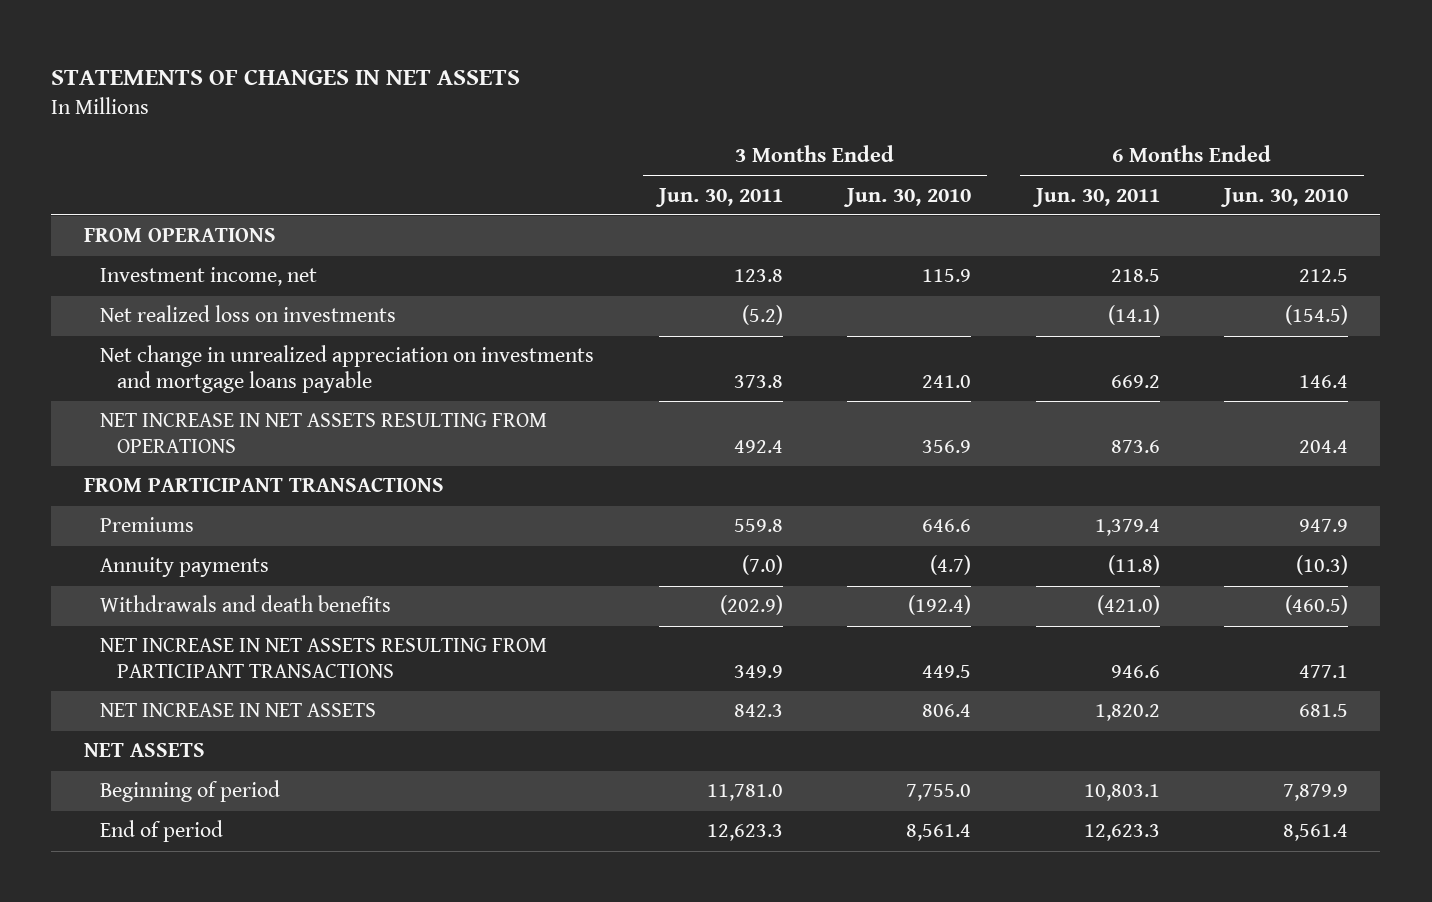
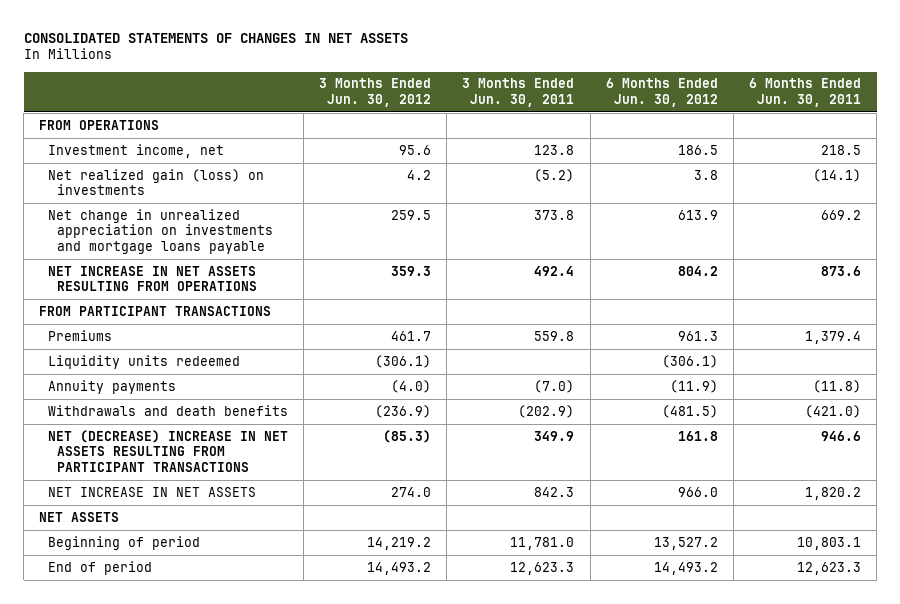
[51,68,521,85] STATEMENTS OF CHANGES IN NET ASSETS -> [23,32,408,43] CONSOLIDATED STATEMENTS OF CHANGES IN NET ASSETS
[843,187,972,207] Jun. 30, 2010 -> none
[1220,187,1349,207] Jun. 30, 2010 -> none
none -> [319,78,432,107] 3 Months Ended Jun. 30, 2012
none -> [605,78,718,107] 6 Months Ended Jun. 30, 2012
[100,305,397,323] Net realized loss on investments -> [47,168,264,196] Net realized gain (loss) on investments
none -> [47,354,240,369] Liquidity units redeemed
[100,638,548,678] NET INCREASE IN NET ASSETS RESULTING FROM PARTICIPANT TRANSACTIONS -> [47,429,288,472] NET (DECREASE) INCREASE IN NET ASSETS RESULTING FROM PARTICIPANT TRANSACTIONS

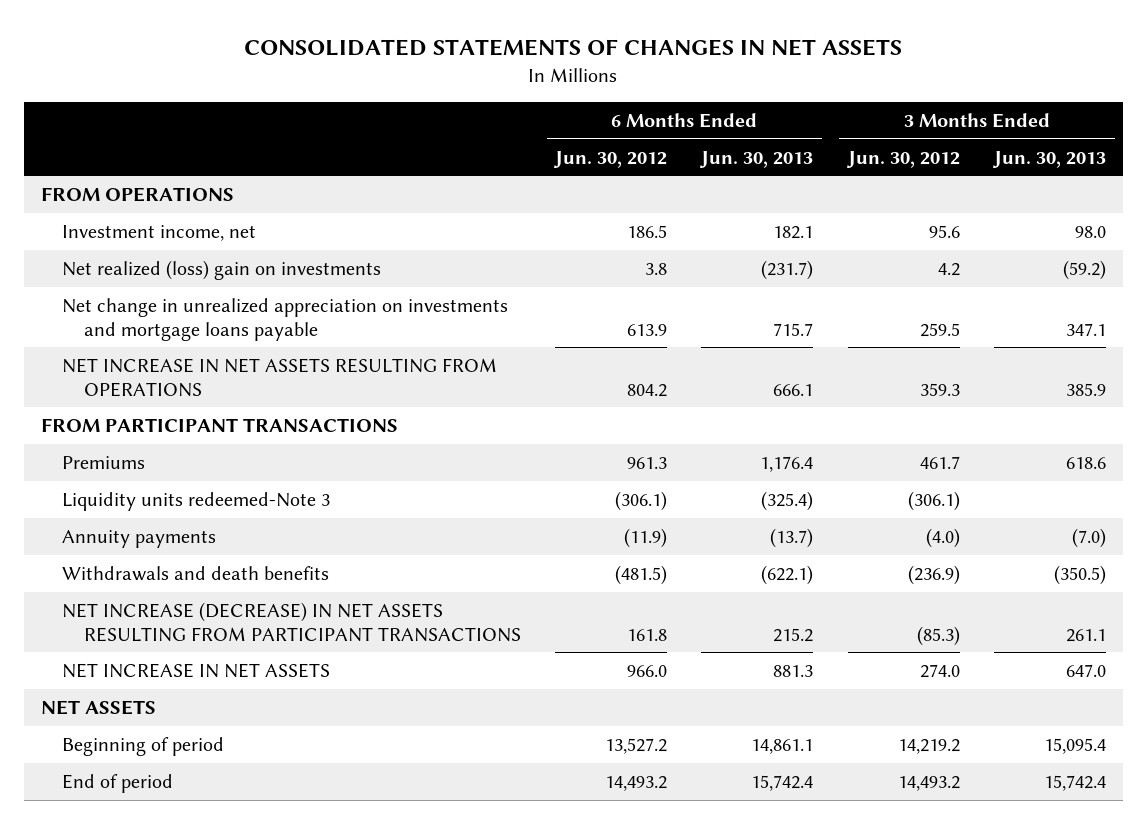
[462,78,575,107] 3 Months Ended Jun. 30, 2011 -> none
[748,78,861,107] 6 Months Ended Jun. 30, 2011 -> none
none -> [699,150,814,168] Jun. 30, 2013
none -> [991,150,1106,168] Jun. 30, 2013
[47,168,264,196] Net realized gain (loss) on investments -> [62,259,382,280] Net realized (loss) gain on investments
[47,354,240,369] Liquidity units redeemed -> [62,491,331,511] Liquidity units redeemed-Note 3
[47,429,288,472] NET (DECREASE) INCREASE IN NET ASSETS RESULTING FROM PARTICIPANT TRANSACTIONS -> [62,601,522,642] NET INCREASE (DECREASE) IN NET ASSETS RESULTING FROM PARTICIPANT TRANSACTIONS

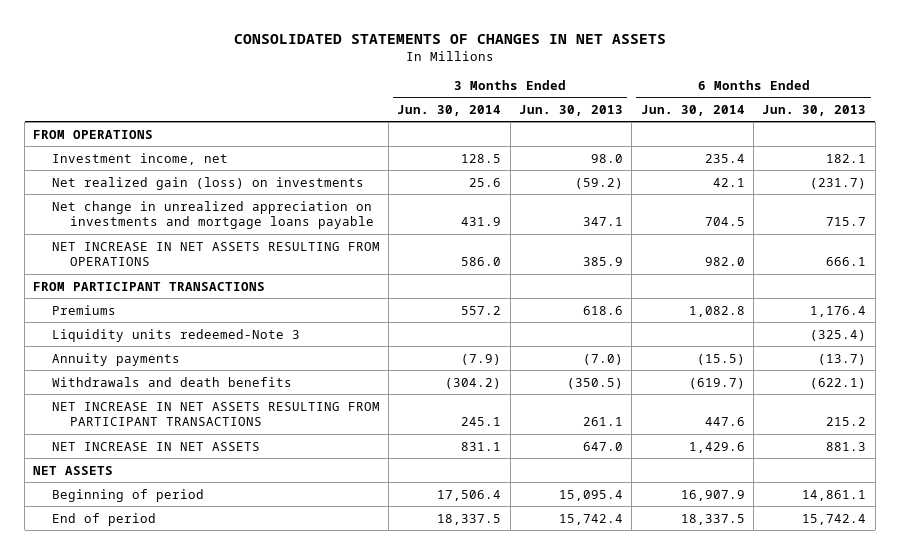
[553,150,668,168] Jun. 30, 2012 -> none
[845,150,960,168] Jun. 30, 2012 -> none
none -> [397,104,502,116] Jun. 30, 2014
none -> [640,104,745,116] Jun. 30, 2014
[62,259,382,280] Net realized (loss) gain on investments -> [51,176,364,190] Net realized gain (loss) on investments
[62,601,522,642] NET INCREASE (DECREASE) IN NET ASSETS RESULTING FROM PARTICIPANT TRANSACTIONS -> [51,401,380,427] NET INCREASE IN NET ASSETS RESULTING FROM PARTICIPANT TRANSACTIONS

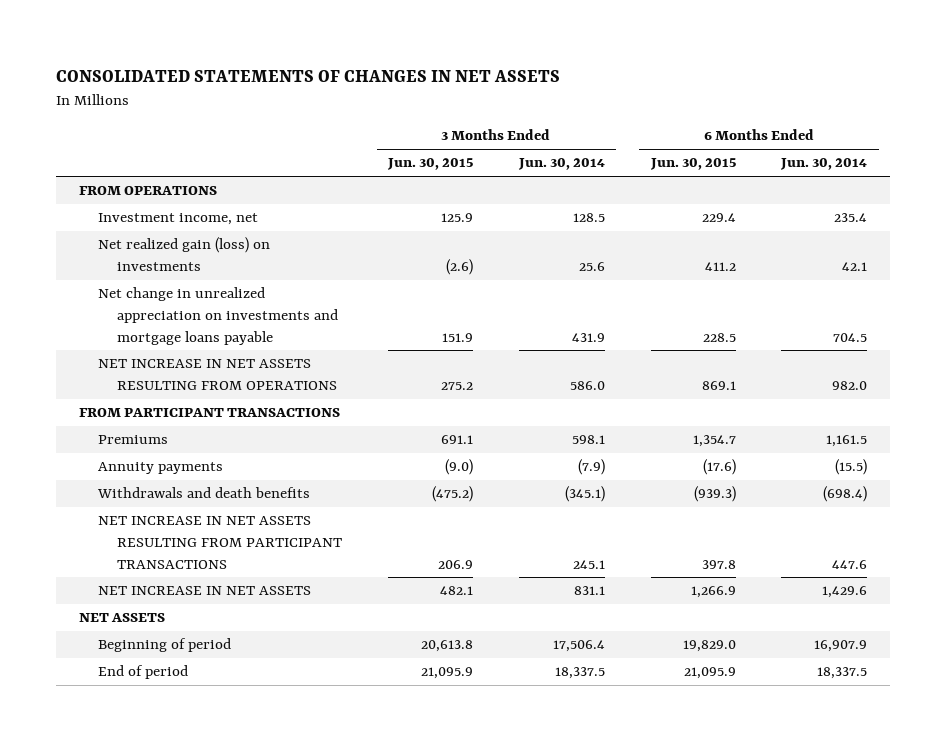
[519,104,624,116] Jun. 30, 2013 -> none
[762,104,867,116] Jun. 30, 2013 -> none
none -> [386,158,473,171] Jun. 30, 2015
none -> [649,158,736,171] Jun. 30, 2015
[51,328,300,342] Liquidity units redeemed-Note 3 -> none
[461,305,502,315] 557.2 -> [571,435,605,445] 598.1
[688,305,745,317] 1,082.8 -> [826,435,868,448] 1,161.5
[445,377,502,389] (304.2) -> [564,486,605,503] (345.1)
[688,377,745,389] (619.7) -> [823,486,868,503] (698.4)

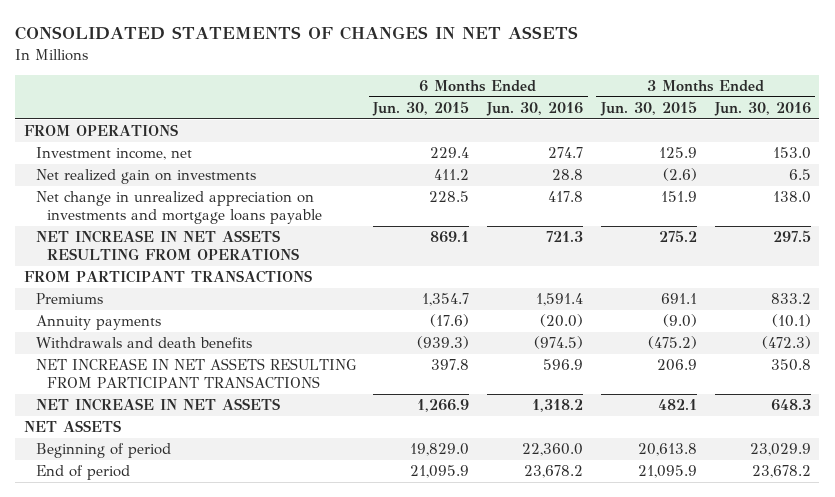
[517,158,605,171] Jun. 30, 2014 -> none
[780,158,868,171] Jun. 30, 2014 -> none
none -> [486,102,584,117] Jun. 30, 2016
none -> [713,102,811,117] Jun. 30, 2016
[98,237,271,271] Net realized gain (loss) on investments -> [35,169,256,185] Net realized gain on investments

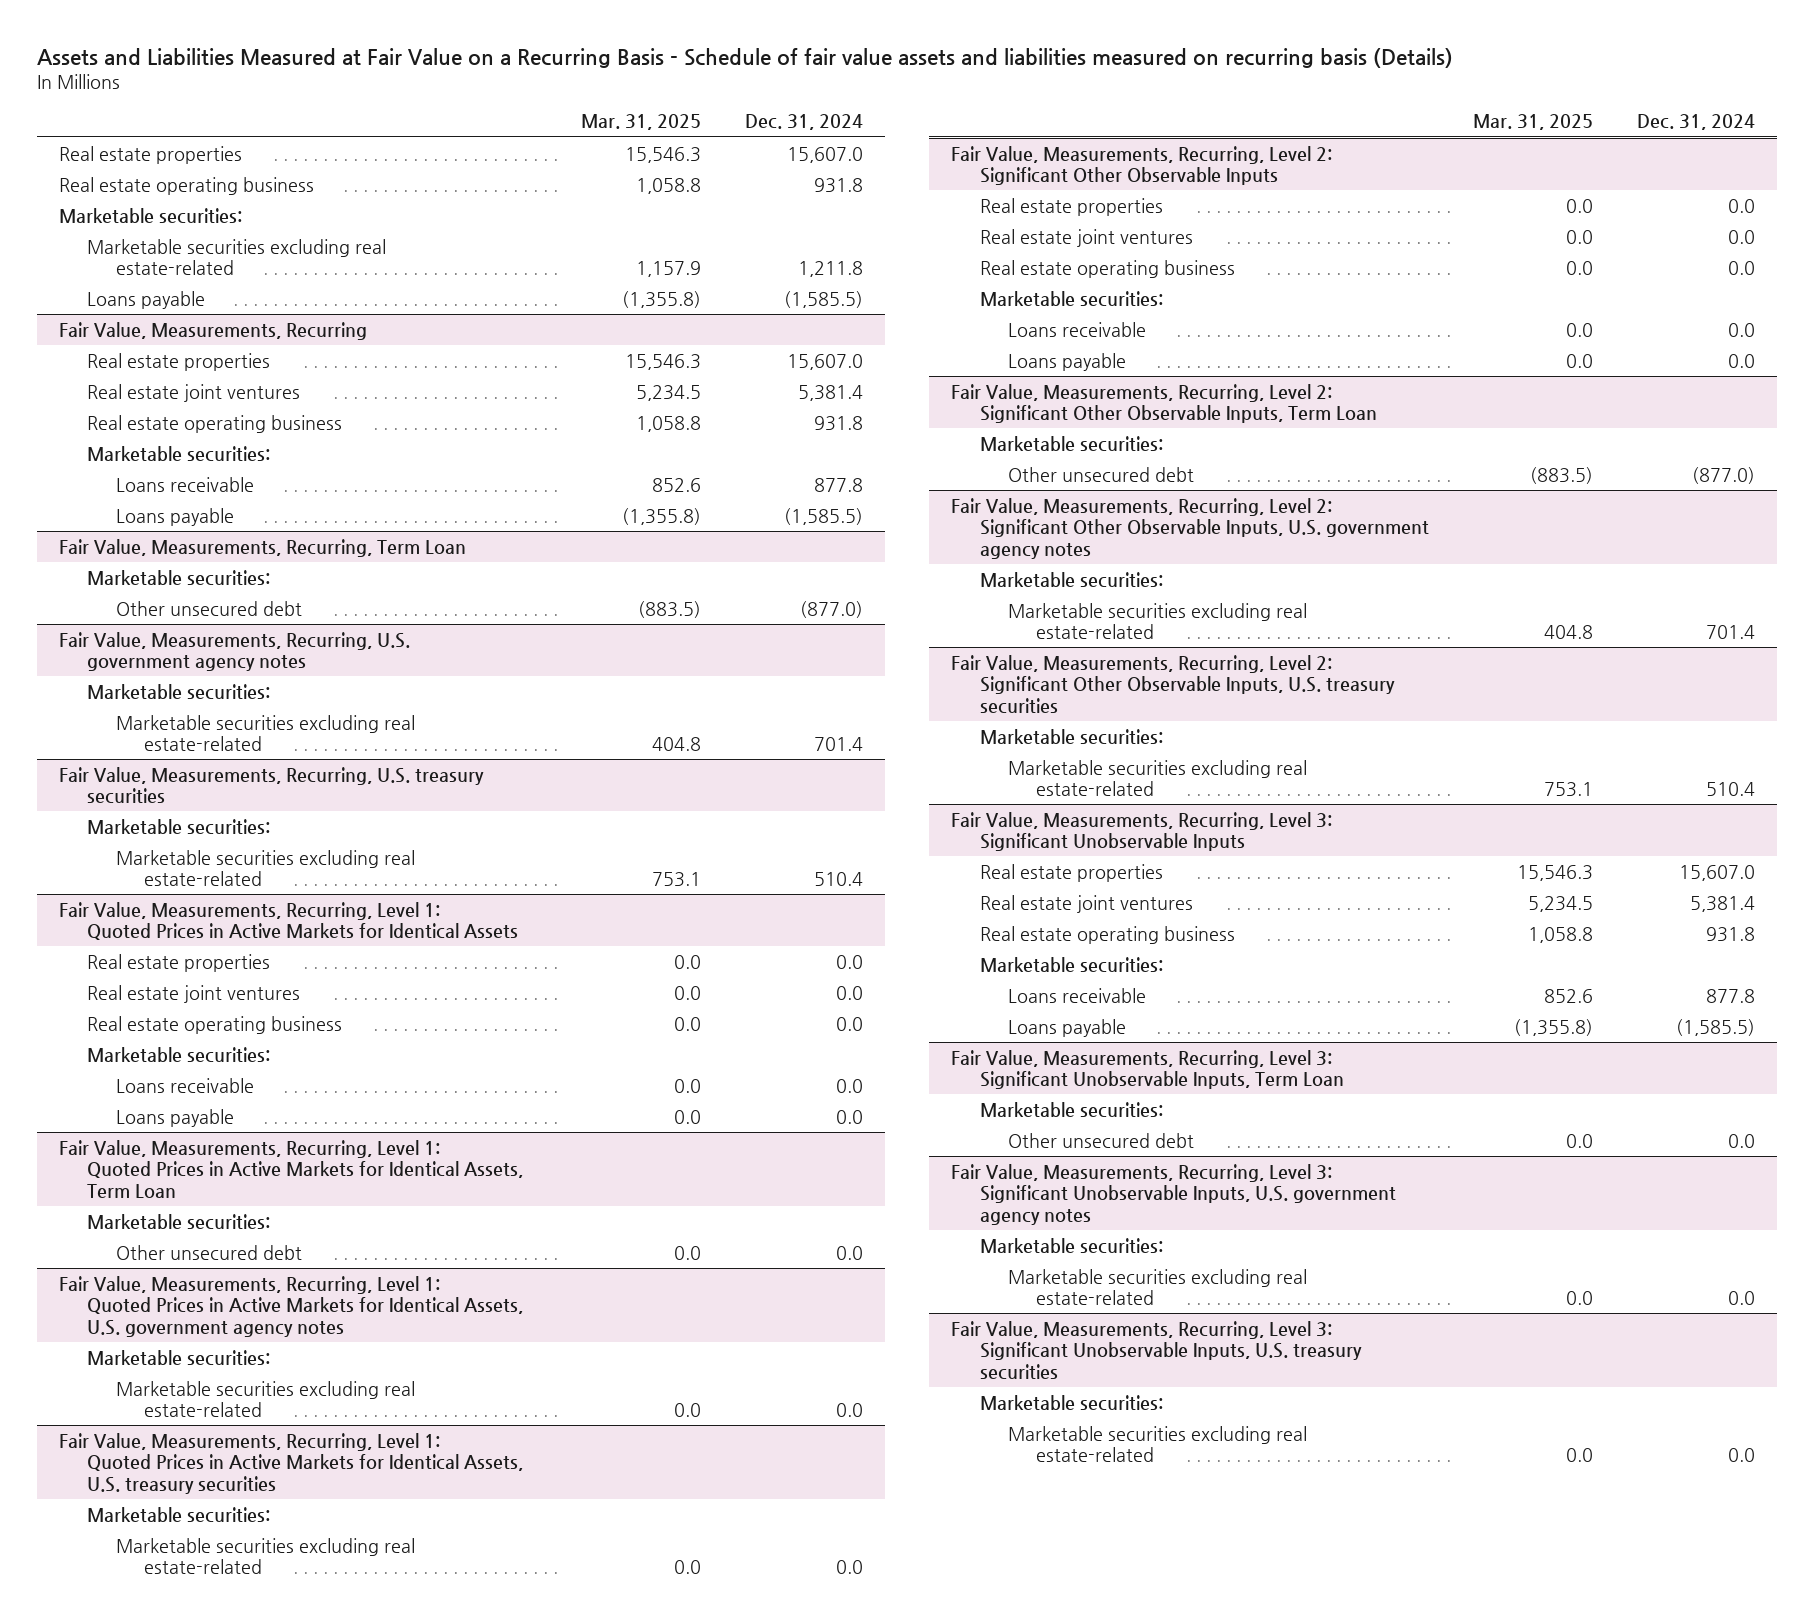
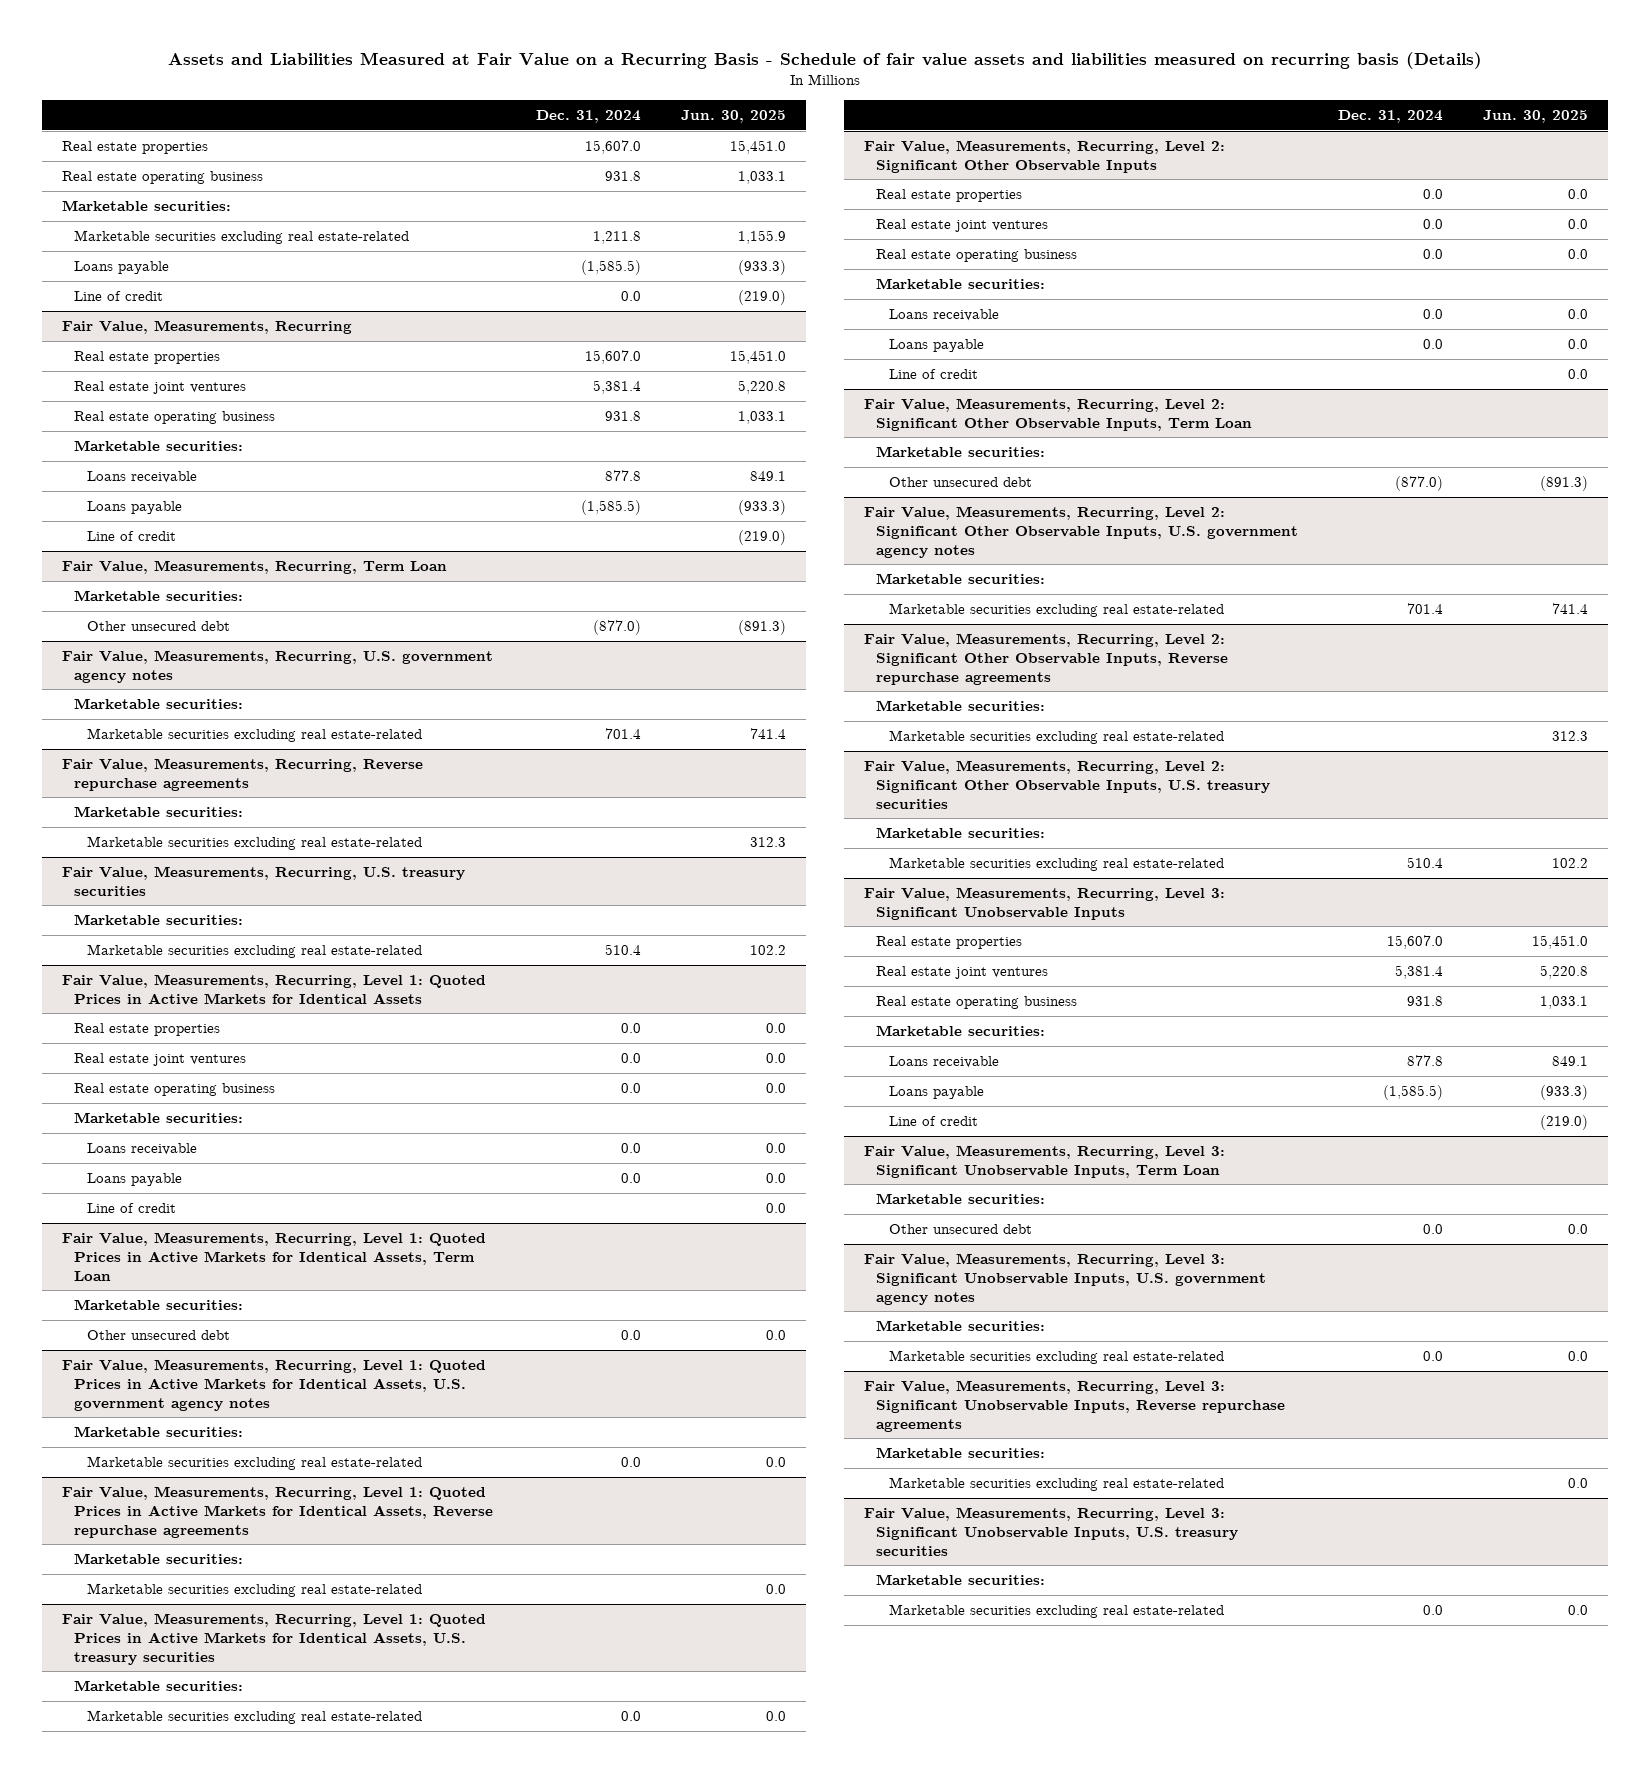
[580,114,701,131] Mar. 31, 2025 -> none
none -> [681,109,787,123] Jun. 30, 2025
none -> [74,290,164,301] Line of credit
none -> [86,530,176,541] Line of credit
none -> [61,757,423,791] Fair Value, Measurements, Recurring, Reverse repurchase agreements
none -> [74,805,244,817] Marketable securities:
none -> [86,835,422,850] Marketable securities excluding real estate-related
none -> [86,1202,176,1213] Line of credit
none -> [61,1485,494,1538] Fair Value, Measurements, Recurring, Level 1: Quoted Prices in Active Markets for Identical Assets, Reverse repurchase agreements
none -> [74,1552,244,1564] Marketable securities:
none -> [86,1582,422,1597] Marketable securities excluding real estate-related
none -> [888,368,978,379] Line of credit
none -> [863,632,1229,685] Fair Value, Measurements, Recurring, Level 2: Significant Other Observable Inputs, Reverse repurchase agreements
none -> [876,699,1046,711] Marketable securities:
none -> [888,729,1224,744] Marketable securities excluding real estate-related
none -> [888,1115,978,1126] Line of credit
none -> [863,1379,1286,1432] Fair Value, Measurements, Recurring, Level 3: Significant Unobservable Inputs, Reverse repurchase agreements
none -> [876,1446,1046,1458] Marketable securities:
none -> [888,1476,1224,1491] Marketable securities excluding real estate-related

